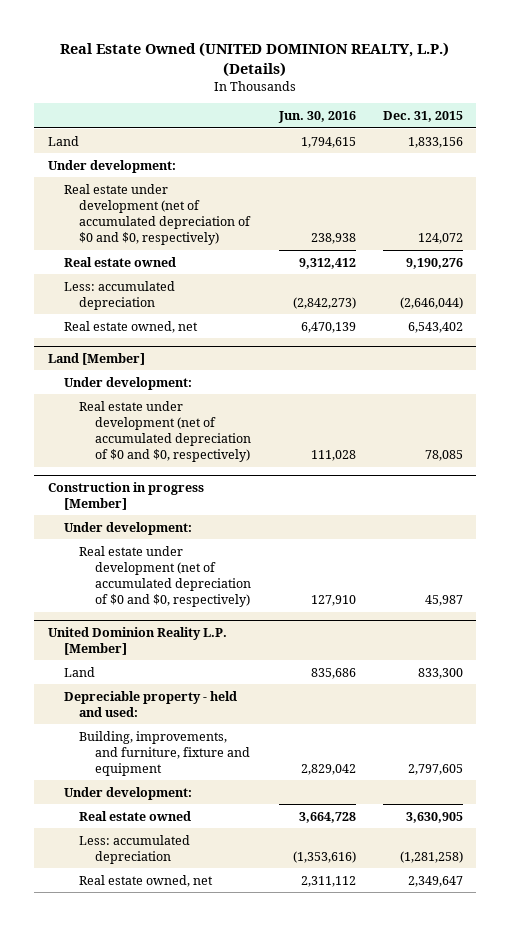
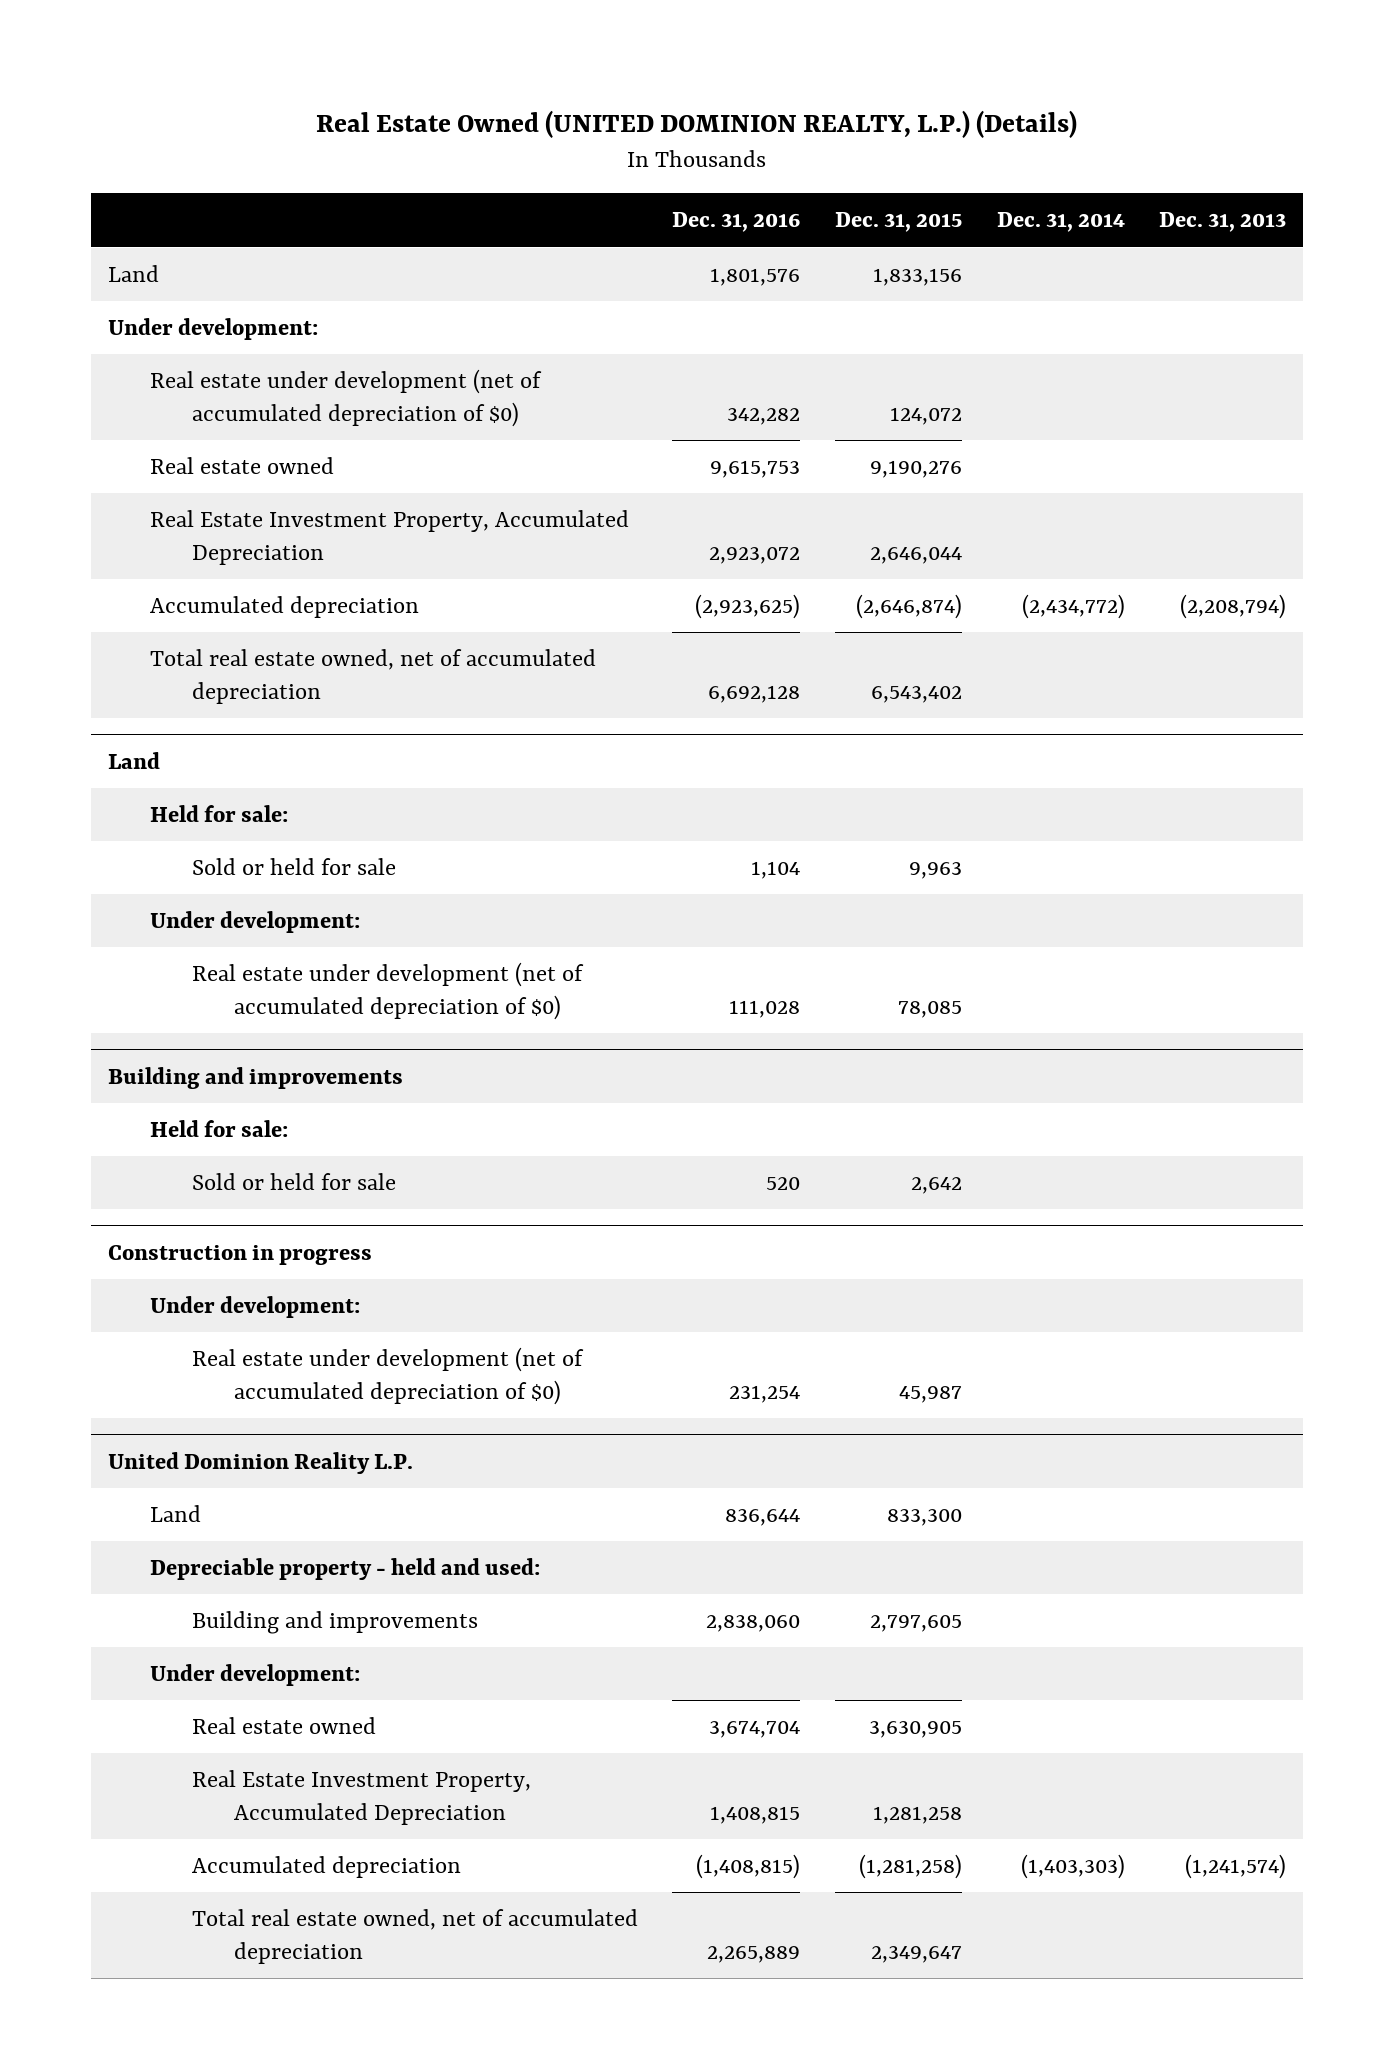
[277,111,356,124] Jun. 30, 2016 -> none
none -> [672,212,801,233] Dec. 31, 2016
none -> [996,212,1125,233] Dec. 31, 2014
none -> [1159,212,1287,233] Dec. 31, 2013
[63,183,252,245] Real estate under development (net of accumulated depreciation of $0 and $0, respectively) -> [150,369,543,428] Real estate under development (net of accumulated depreciation of $0)
[63,280,175,310] Less: accumulated depreciation -> [150,510,630,566] Real Estate Investment Property, Accumulated Depreciation
[399,296,463,309] (2,646,044) -> [870,547,963,565] 2,646,044
none -> [150,596,420,619] Accumulated depreciation
[63,320,198,333] Real estate owned, net -> [150,649,597,705] Total real estate owned, net of accumulated depreciation
[47,352,145,365] Land [Member] -> [108,751,161,769] Land
none -> [150,805,289,823] Held for sale:
none -> [191,858,396,876] Sold or held for sale
[79,400,252,462] Real estate under development (net of accumulated depreciation of $0 and $0, respectively) -> [191,962,584,1021] Real estate under development (net of accumulated depreciation of $0)
none -> [108,1066,404,1089] Building and improvements
none -> [150,1120,289,1138] Held for sale:
none -> [191,1173,396,1191] Sold or held for sale
[47,481,204,510] Construction in progress [Member] -> [108,1244,373,1265] Construction in progress
[79,545,252,607] Real estate under development (net of accumulated depreciation of $0 and $0, respectively) -> [191,1347,584,1406] Real estate under development (net of accumulated depreciation of $0)
[47,626,227,655] United Dominion Reality L.P. [Member] -> [108,1451,414,1474] United Dominion Reality L.P.
[79,730,251,776] Building, improvements, and furniture, fixture and equipment -> [191,1611,478,1635] Building and improvements
[79,834,191,864] Less: accumulated depreciation -> [191,1770,531,1826] Real Estate Investment Property, Accumulated Depreciation
[399,850,463,863] (1,281,258) -> [873,1806,963,1825] 1,281,258
none -> [191,1856,461,1879] Accumulated depreciation
[79,874,214,887] Real estate owned, net -> [191,1909,638,1965] Total real estate owned, net of accumulated depreciation

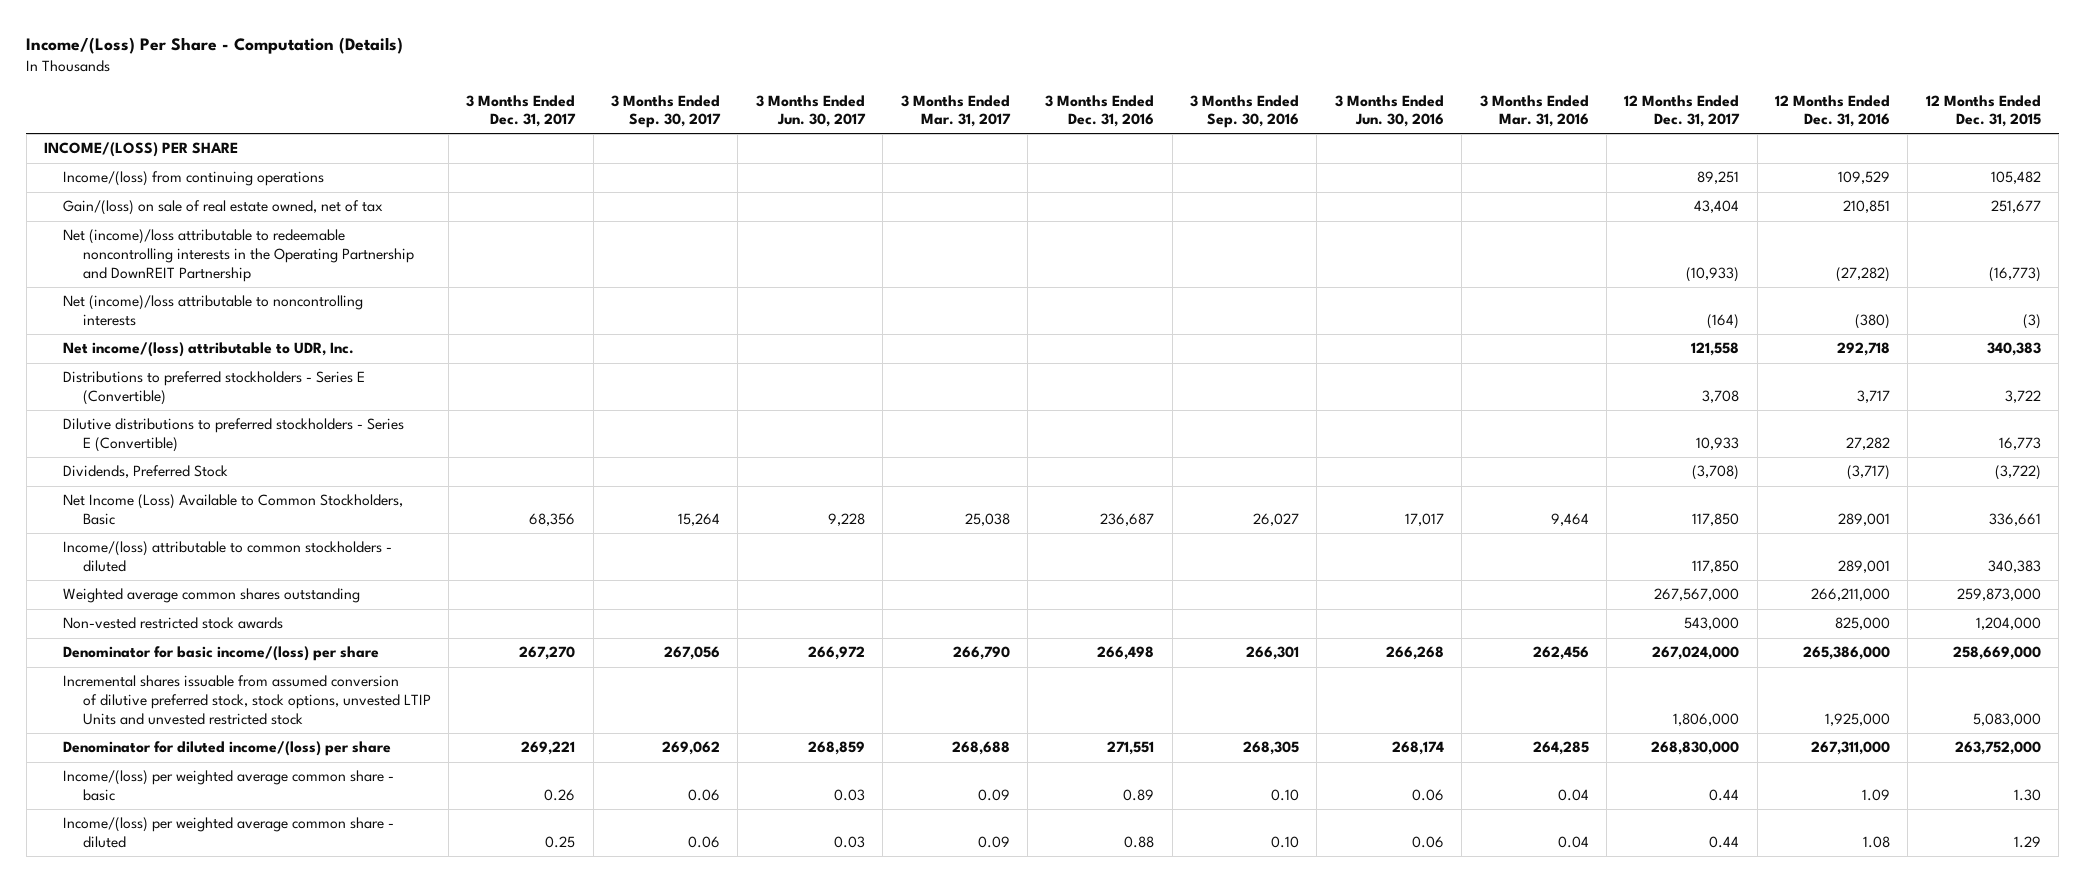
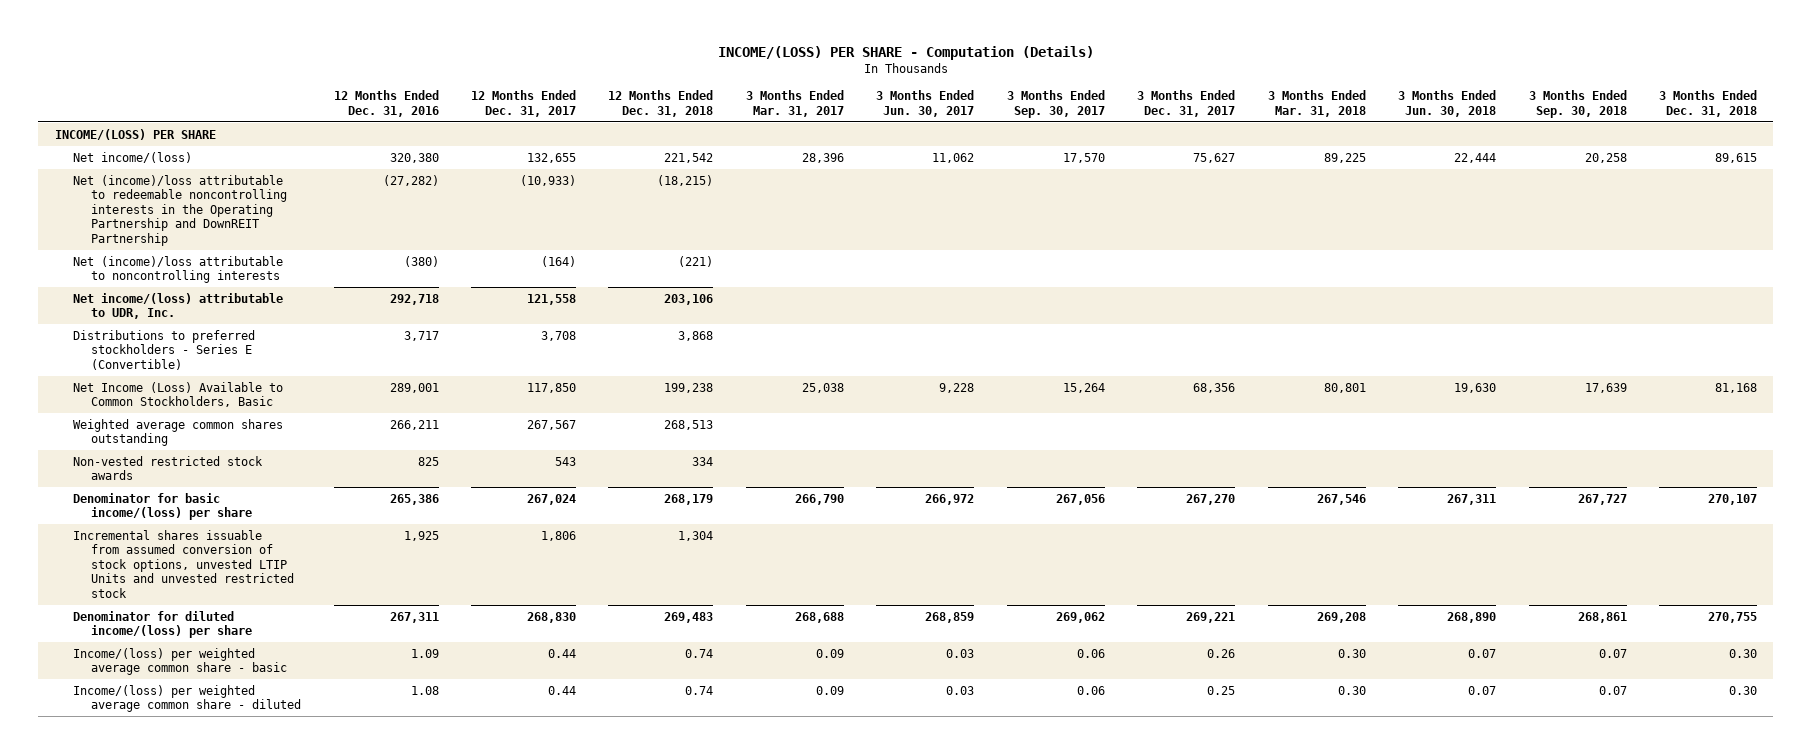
[26,36,404,54] Income/(Loss) Per Share - Computation (Details) -> [717,45,1094,60] INCOME/(LOSS) PER SHARE - Computation (Details)
[1045,94,1155,128] 3 Months Ended Dec. 31, 2016 -> none
[1190,94,1300,129] 3 Months Ended Sep. 30, 2016 -> none
[1334,94,1444,128] 3 Months Ended Jun. 30, 2016 -> none
[1479,94,1589,128] 3 Months Ended Mar. 31, 2016 -> none
[1925,94,2041,128] 12 Months Ended Dec. 31, 2015 -> none
none -> [608,90,714,117] 12 Months Ended Dec. 31, 2018
none -> [1267,90,1366,117] 3 Months Ended Mar. 31, 2018
none -> [1398,90,1497,117] 3 Months Ended Jun. 30, 2018
none -> [1528,90,1627,118] 3 Months Ended Sep. 30, 2018
none -> [1658,90,1757,117] 3 Months Ended Dec. 31, 2018
[63,171,325,187] Income/(loss) from continuing operations -> none
[63,200,384,216] Gain/(loss) on sale of real estate owned, net of tax -> none
none -> [72,151,192,163] Net income/(loss)
[63,418,405,453] Dilutive distributions to preferred stockholders - Series E (Convertible) -> none
[63,465,229,479] Dividends, Preferred Stock -> none
[63,541,393,573] Income/(loss) attributable to common stockholders - diluted -> none
[1654,588,1740,602] 267,567,000 -> [527,419,577,430] 267,567
[1811,588,1891,602] 266,211,000 -> [389,419,439,430] 266,211
[1684,617,1740,631] 543,000 -> [555,456,577,466] 543
[1835,617,1891,631] 825,000 -> [417,456,439,466] 825
[1652,646,1740,661] 267,024,000 -> [527,493,577,505] 267,024
[1803,646,1891,661] 265,386,000 -> [389,493,439,505] 265,386
[63,675,431,725] Incremental shares issuable from assumed conversion of dilutive preferred stock, stock options, unvested LTIP Units and unvested restricted stock -> [72,529,295,598] Incremental shares issuable from assumed conversion of stock options, unvested LTIP Units and unvested restricted stock
[1673,712,1740,726] 1,806,000 -> [541,530,577,541] 1,806
[1825,712,1891,726] 1,925,000 -> [403,530,439,541] 1,925
[1651,741,1740,756] 268,830,000 -> [527,611,577,623] 268,830
[1811,741,1891,756] 267,311,000 -> [389,611,439,623] 267,311

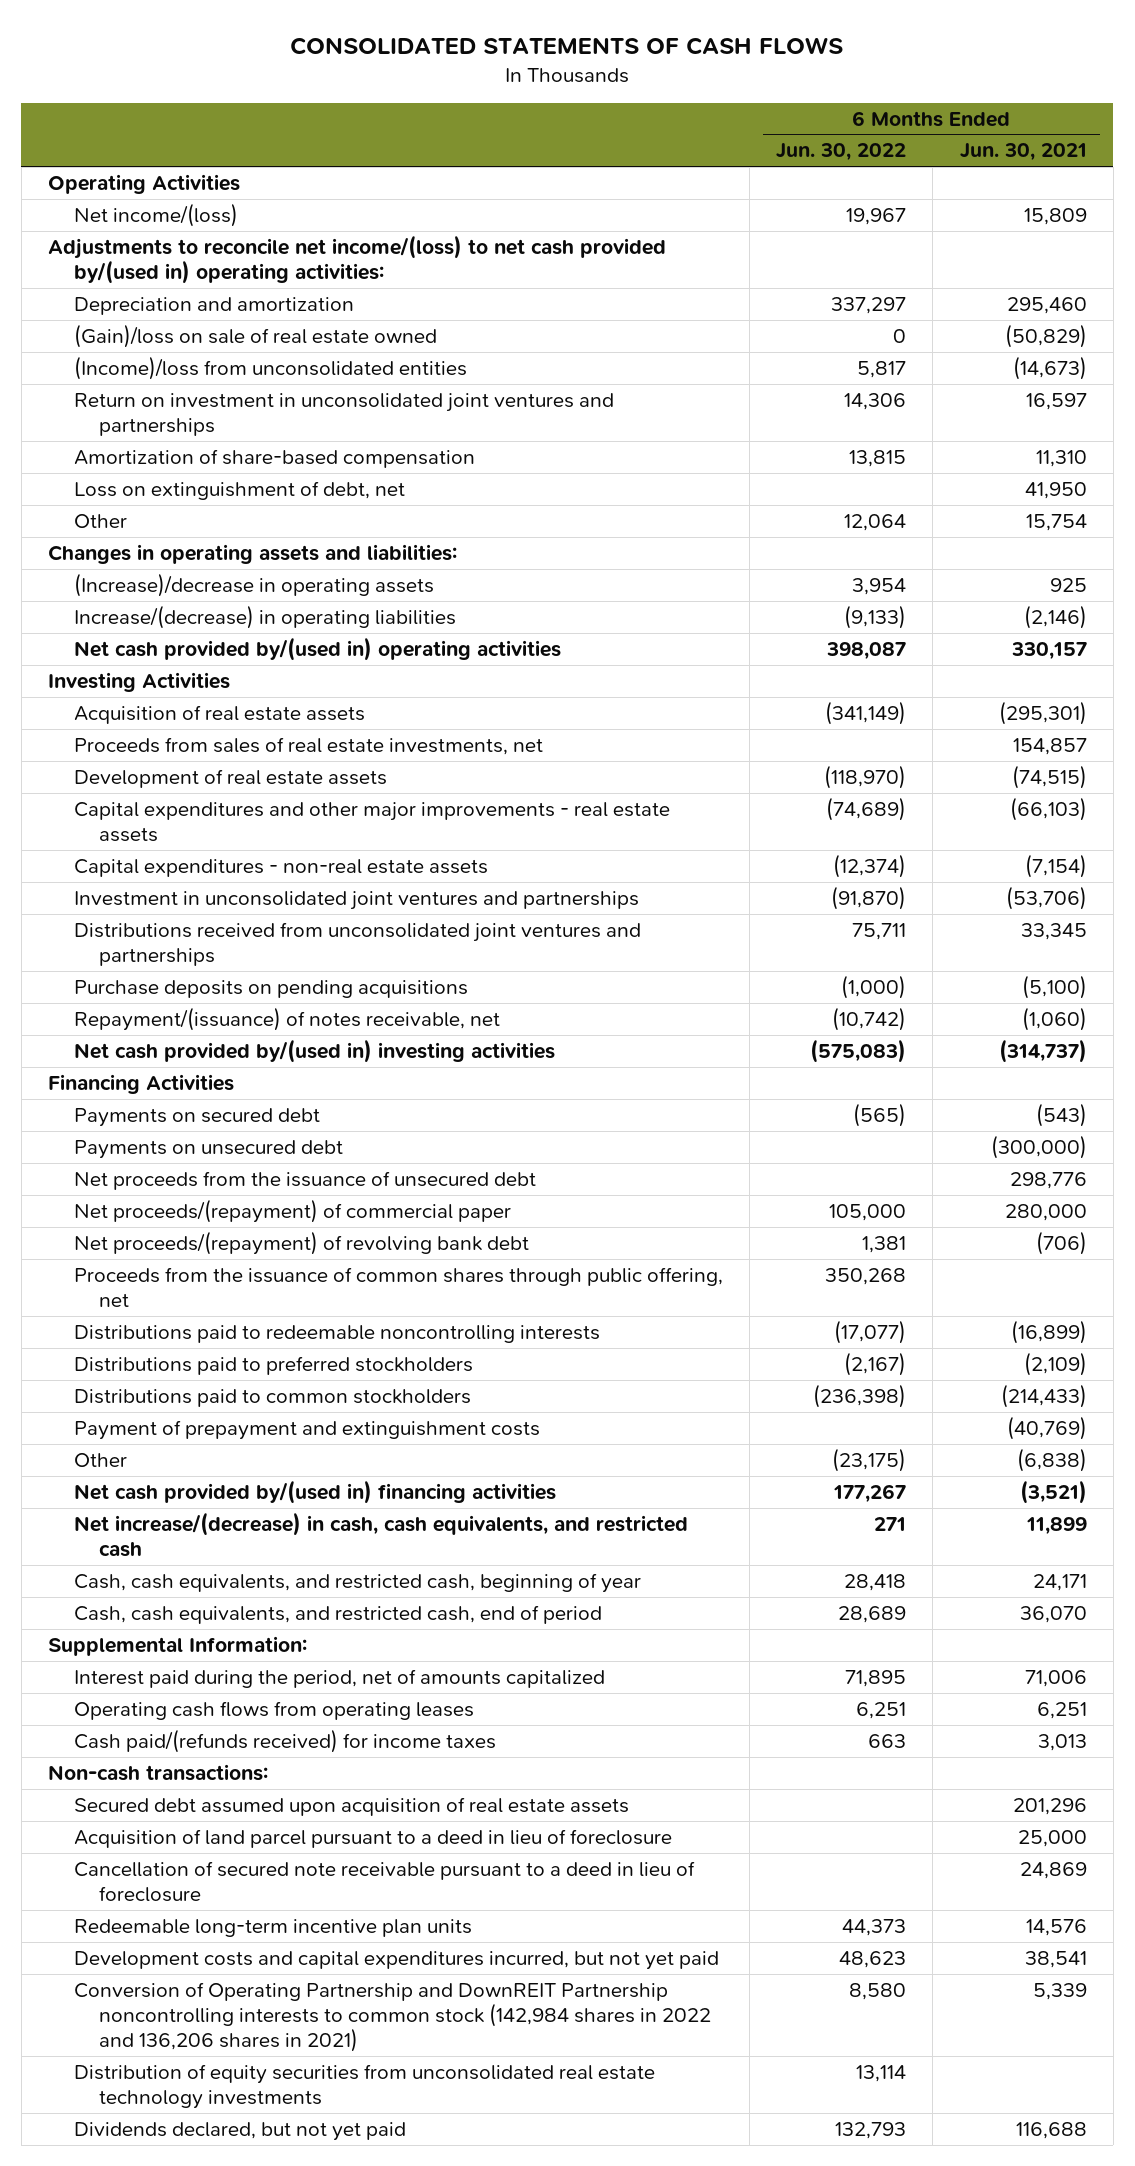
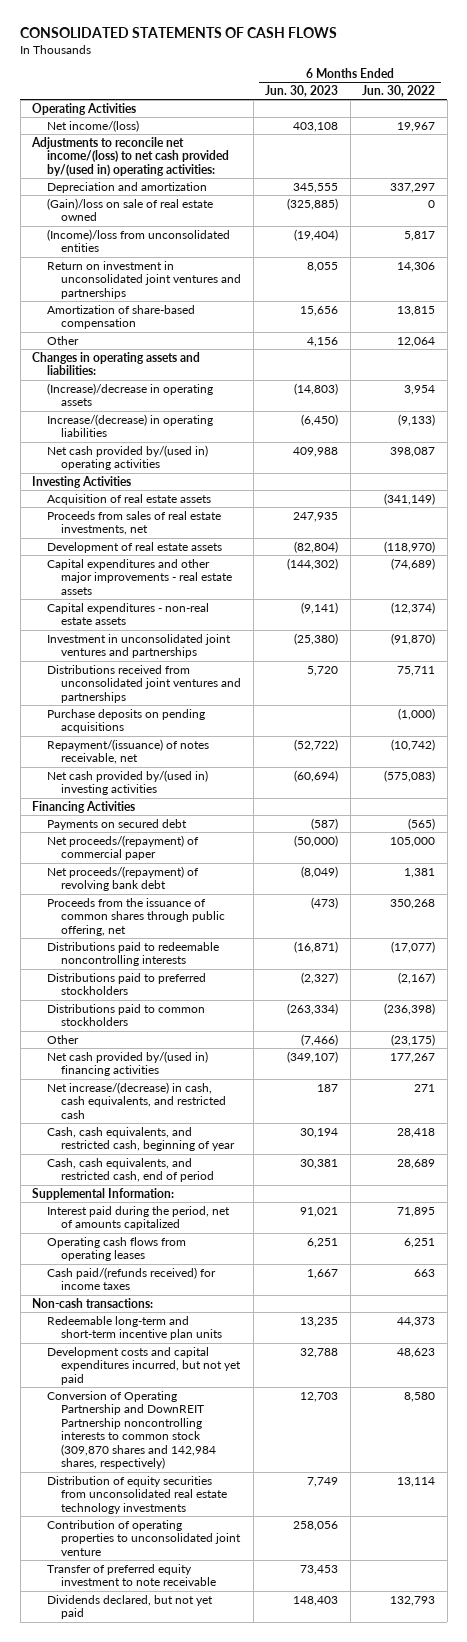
[959,143,1087,162] Jun. 30, 2021 -> none
none -> [265,85,339,98] Jun. 30, 2023
[73,480,405,500] Loss on extinguishment of debt, net -> none
[73,1139,343,1159] Payments on unsecured debt -> none
[73,1170,536,1190] Net proceeds from the issuance of unsecured debt -> none
[73,1419,540,1440] Payment of prepayment and extinguishment costs -> none
[73,1796,629,1816] Secured debt assumed upon acquisition of real estate assets -> none
[73,1828,672,1848] Acquisition of land parcel pursuant to a deed in lieu of foreclosure -> none
[73,1860,695,1903] Cancellation of secured note receivable pursuant to a deed in lieu of foreclosure -> none
[73,1918,472,1937] Redeemable long-term incentive plan units -> [46,1315,223,1341] Redeemable long-term and short-term incentive plan units
[73,1981,711,2053] Conversion of Operating Partnership and DownREIT Partnership noncontrolling interests to common stock (142,984 shares in 2022 and 136,206 shares in 2021) -> [46,1390,217,1470] Conversion of Operating Partnership and DownREIT Partnership noncontrolling interests to common stock (309,870 shares and 142,984 shares, respectively)
none -> [46,1519,242,1556] Contribution of operating properties to unconsolidated joint venture
none -> [46,1563,217,1587] Transfer of preferred equity investment to note receivable

